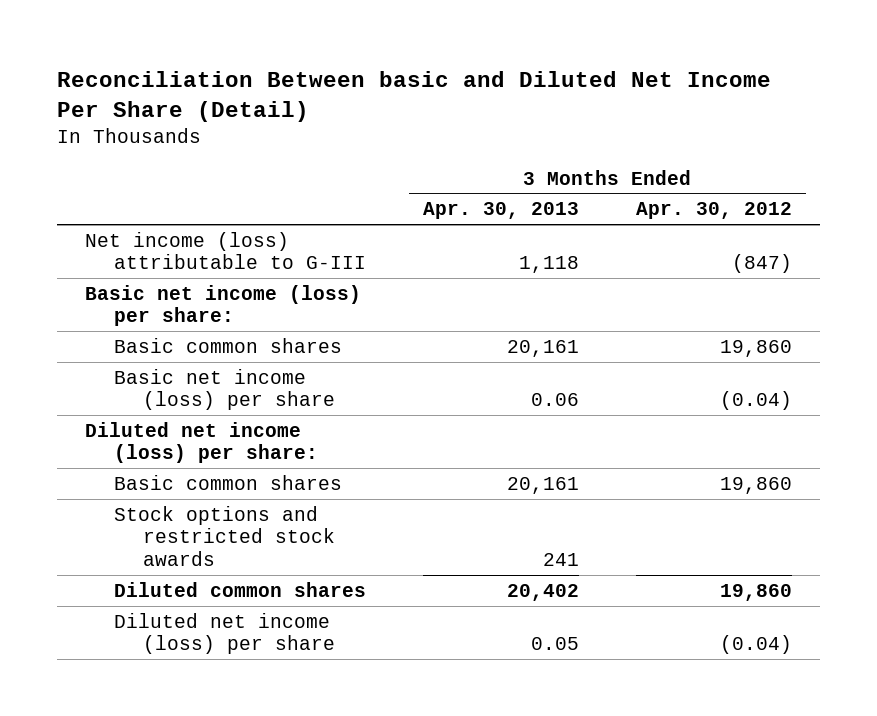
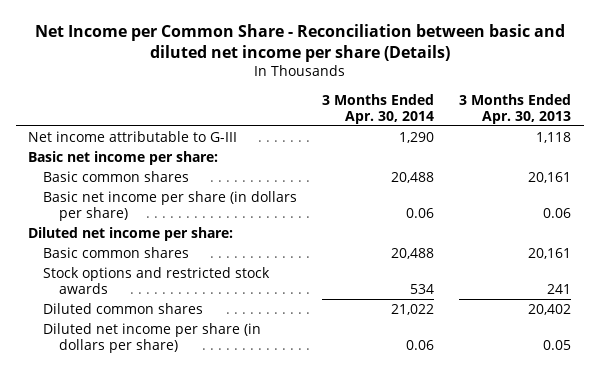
[56,70,771,123] Reconciliation Between basic and Diluted Net Income Per Share (Detail) -> [34,23,565,62] Net Income per Common Share - Reconciliation between basic and diluted net income per share (Details)
[635,202,792,220] Apr. 30, 2012 -> none
none -> [322,93,435,124] 3 Months Ended Apr. 30, 2014
[85,231,366,270] Net income (loss) attributable to G-III -> [28,130,238,142] Net income attributable to G-III
[85,284,362,327] Basic net income (loss) per share: -> [28,150,219,165] Basic net income per share:
[113,368,335,411] Basic net income (loss) per share -> [43,190,298,221] Basic net income per share (in dollars per share)
[85,421,318,464] Diluted net income (loss) per share: -> [28,226,234,241] Diluted net income per share:
[113,612,335,655] Diluted net income (loss) per share -> [43,322,262,353] Diluted net income per share (in dollars per share)

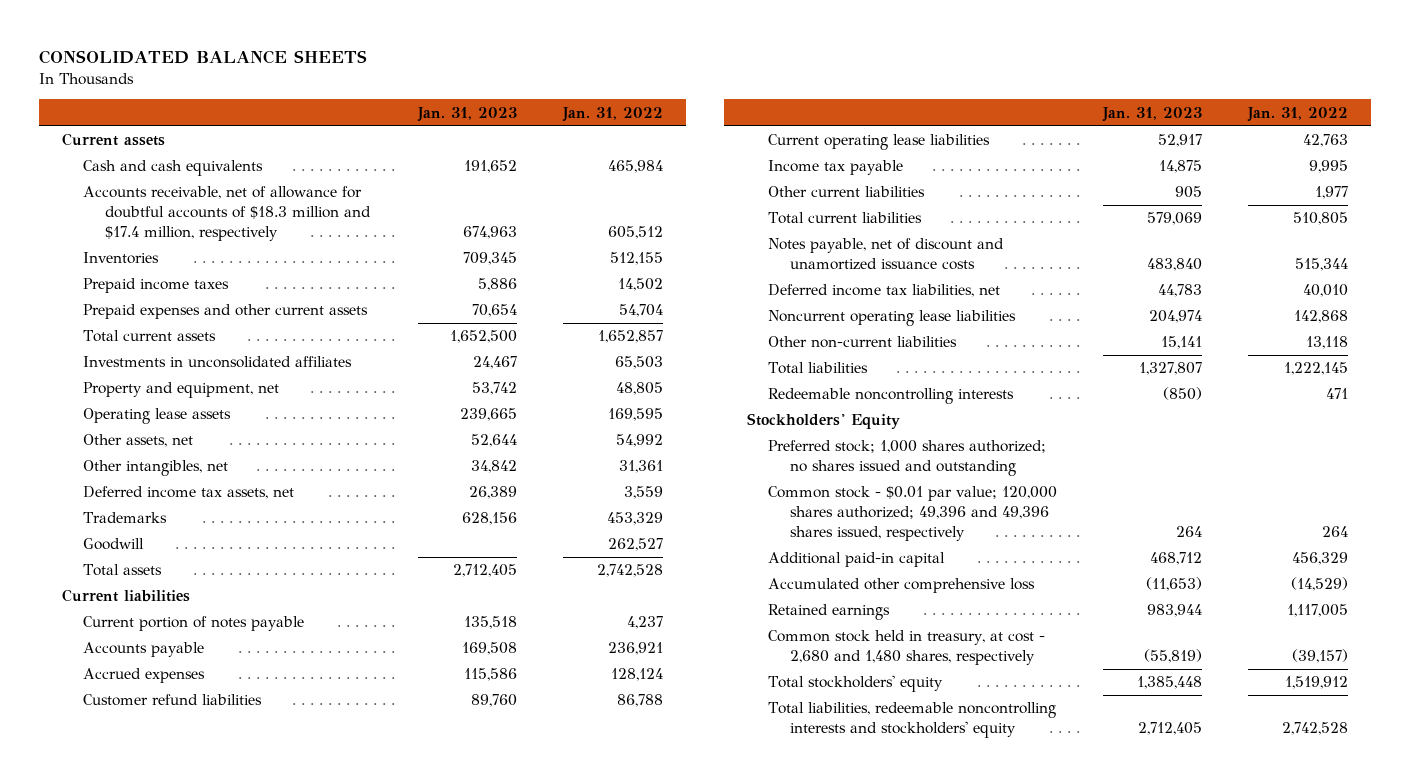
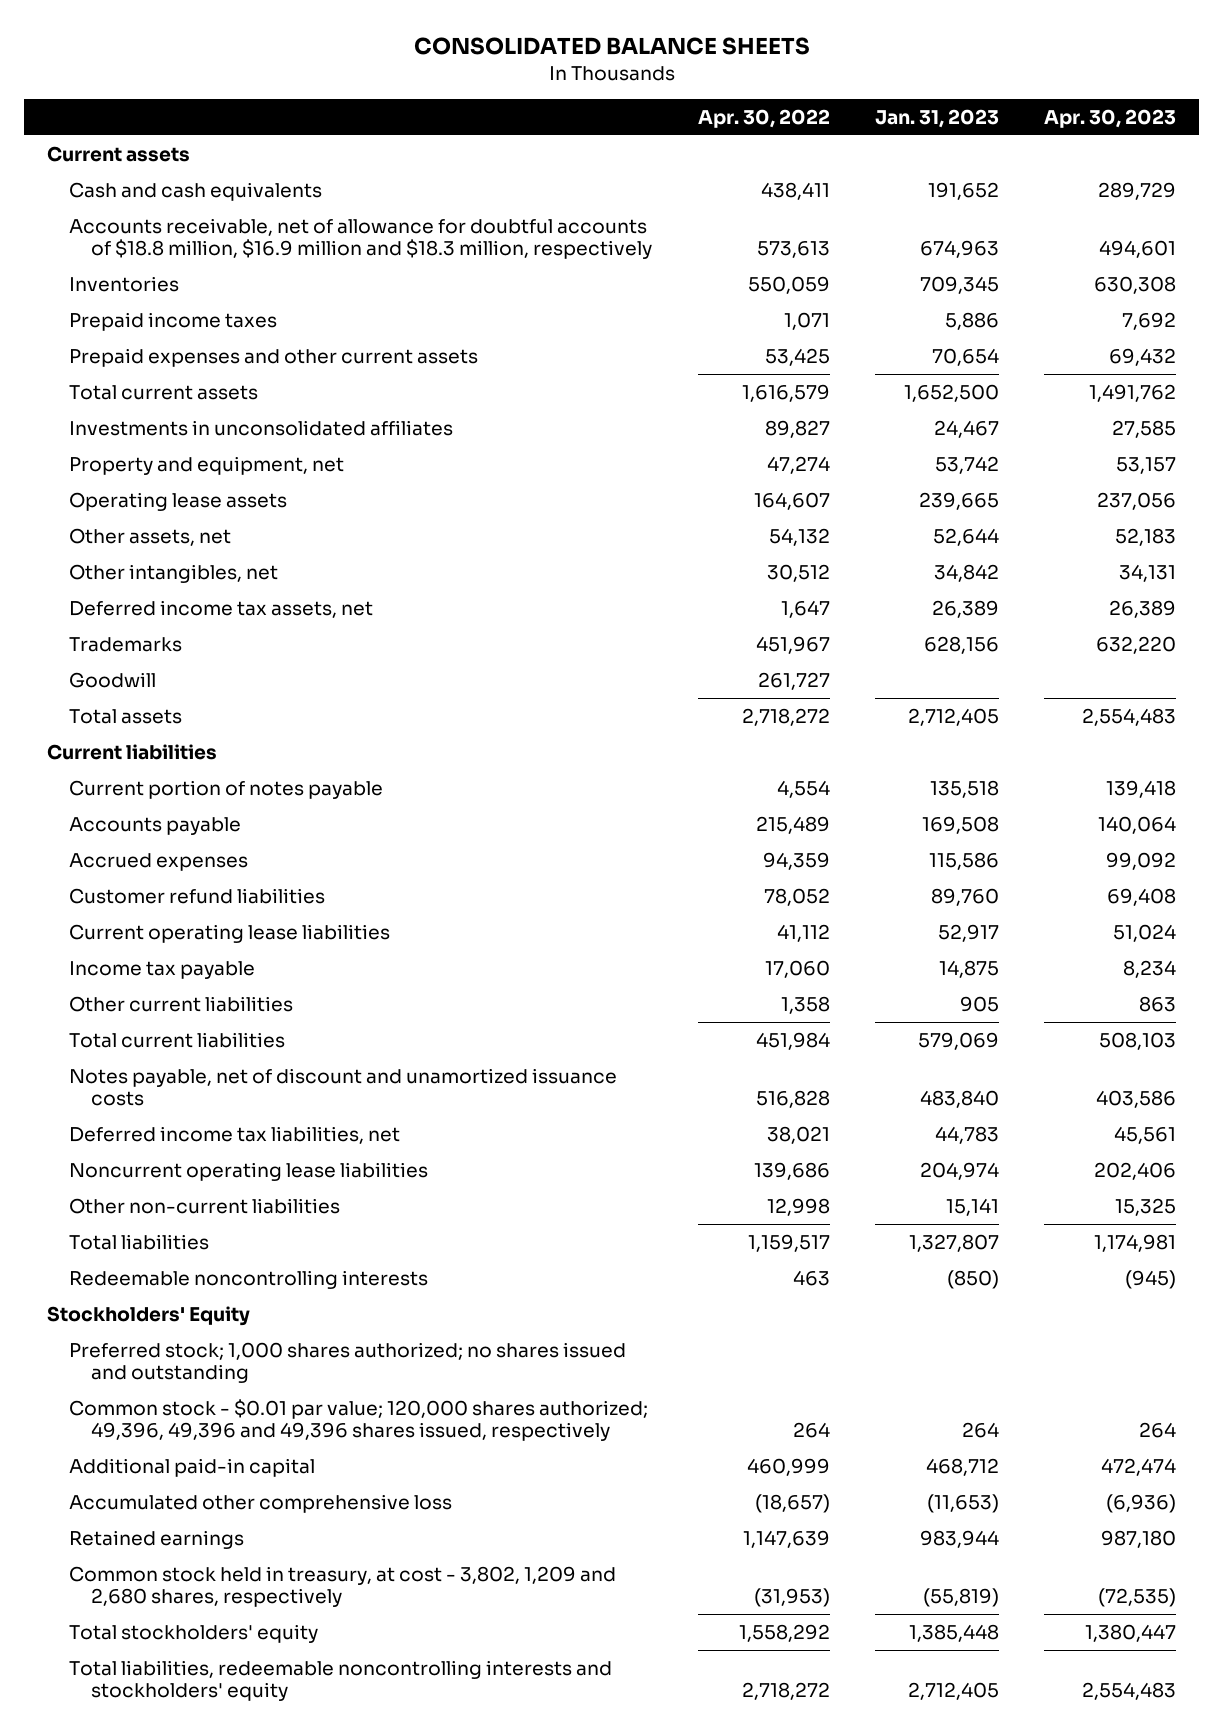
[561,106,663,122] Jan. 31, 2022 -> none
none -> [697,108,830,128] Apr. 30, 2022
none -> [1044,108,1177,128] Apr. 30, 2023
[83,186,371,241] Accounts receivable, net of allowance for doubtful accounts of $18.3 million and $17.4 million, respectively -> [69,218,653,260] Accounts receivable, net of allowance for doubtful accounts of $18.8 million, $16.9 million and $18.3 million, respectively
[768,486,1058,541] Common stock - $0.01 par value; 120,000 shares authorized; 49,396 and 49,396 shares issued, respectively -> [69,1399,649,1442] Common stock - $0.01 par value; 120,000 shares authorized; 49,396, 49,396 and 49,396 shares issued, respectively
[768,630,1046,666] Common stock held in treasury, at cost - 2,680 and 1,480 shares, respectively -> [69,1566,617,1608] Common stock held in treasury, at cost - 3,802, 1,209 and 2,680 shares, respectively

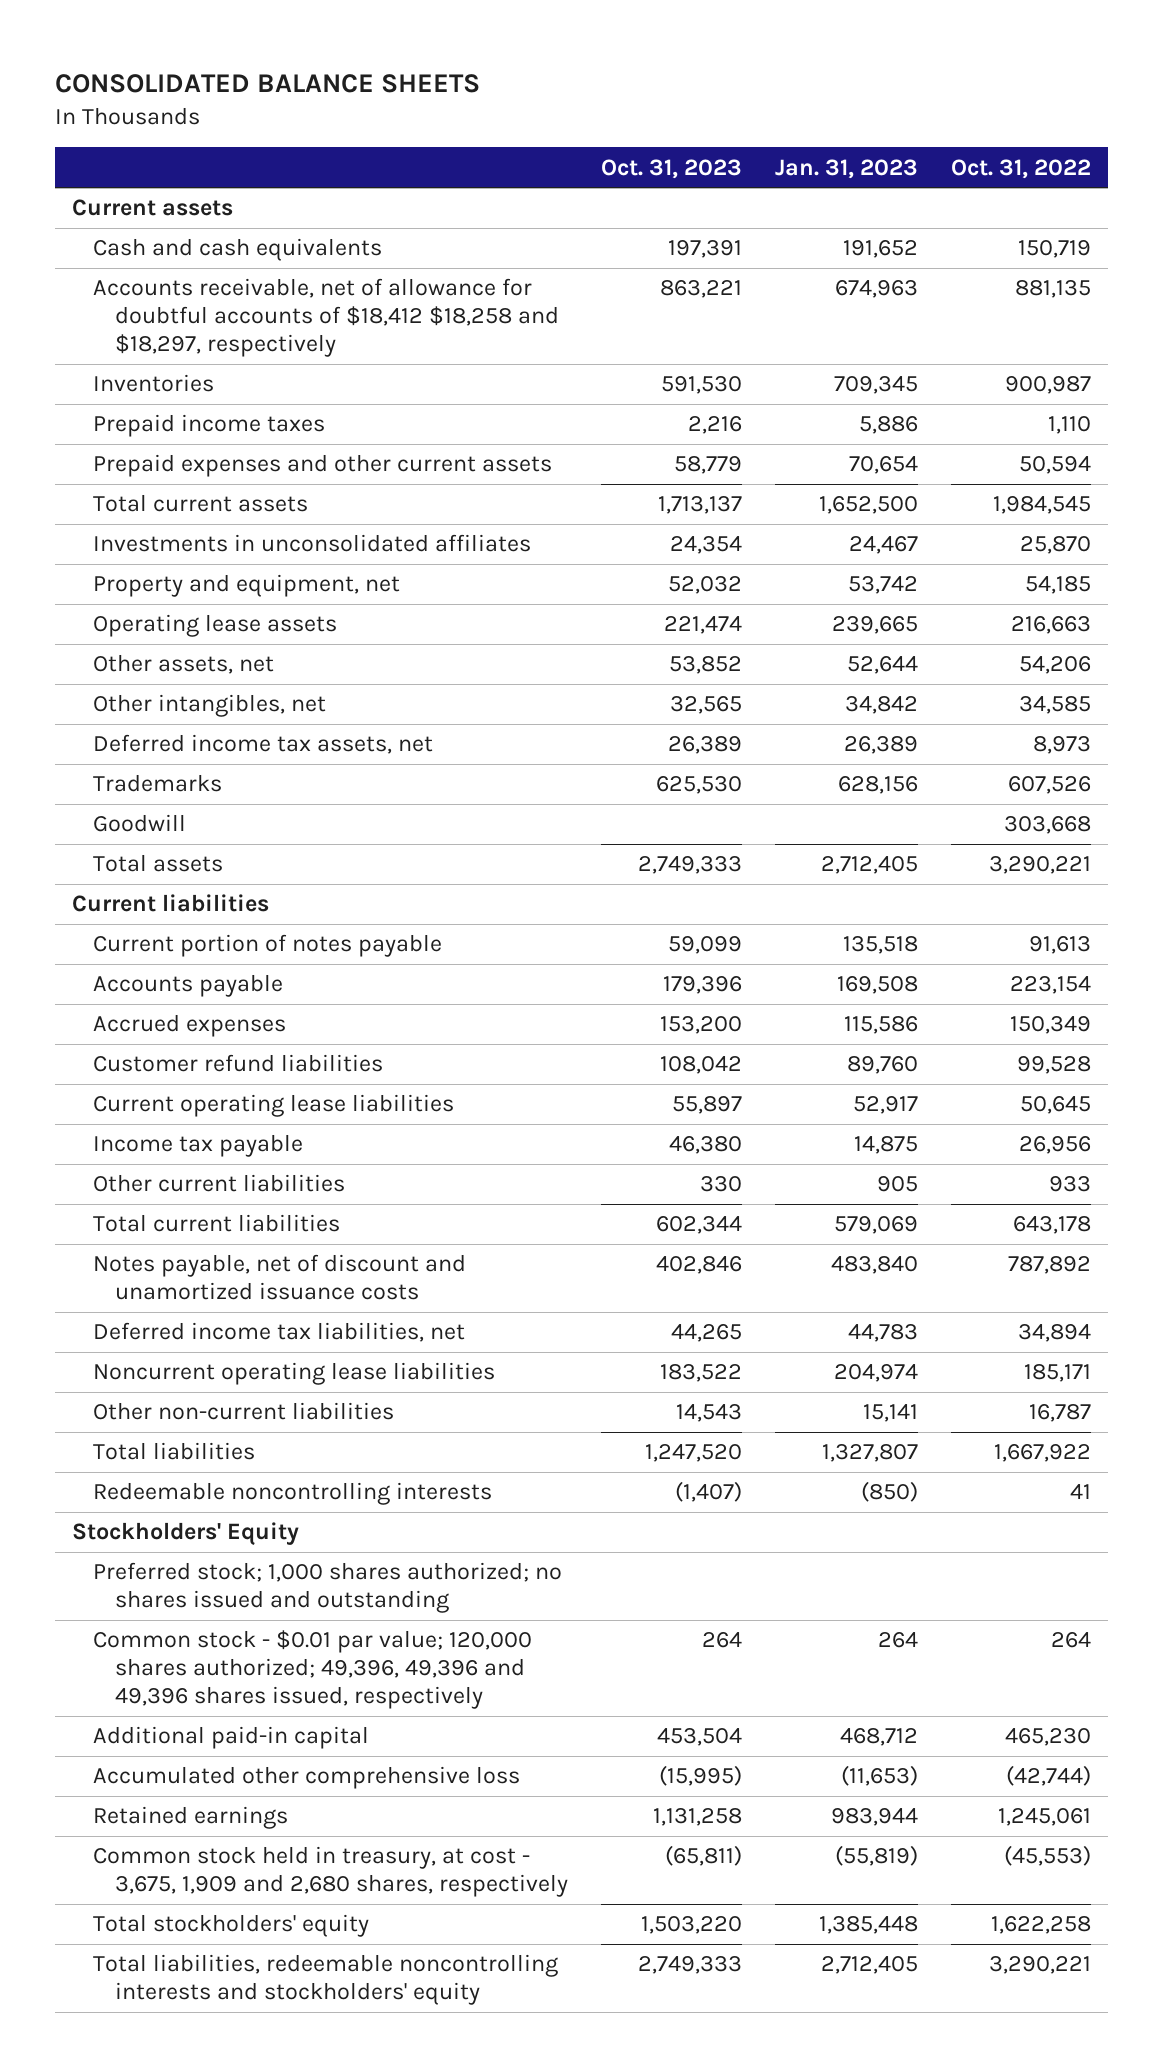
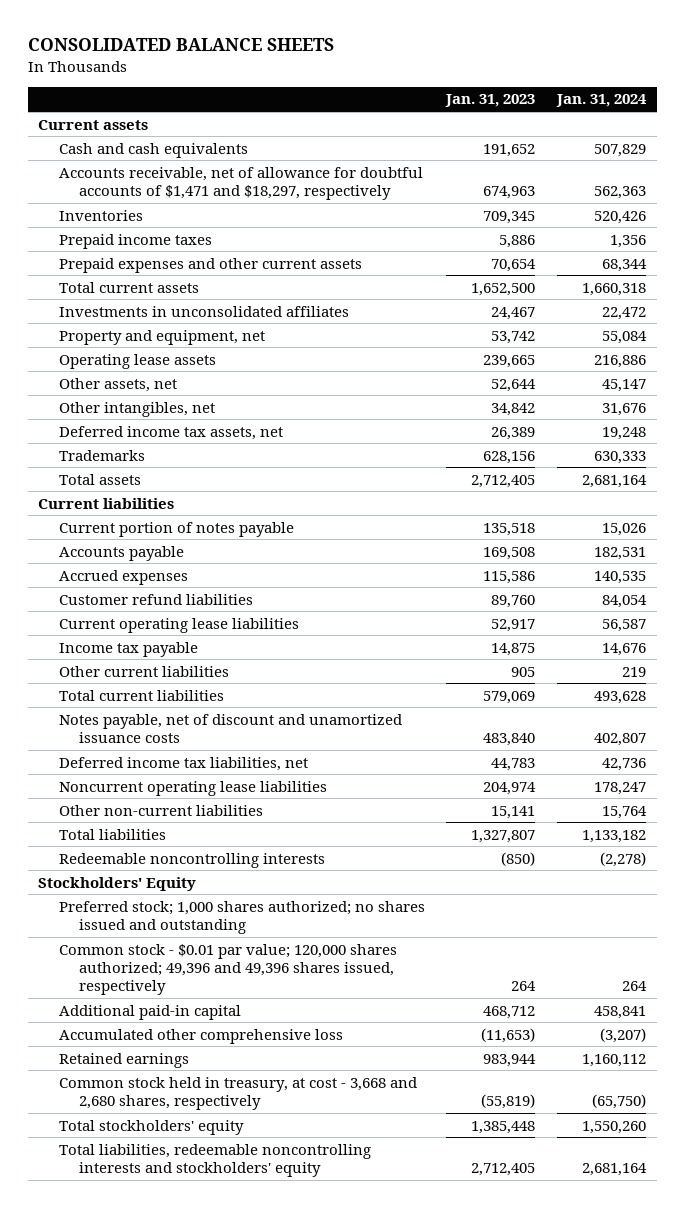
[600,158,742,179] Oct. 31, 2023 -> none
[951,158,1092,179] Oct. 31, 2022 -> none
none -> [555,94,647,108] Jan. 31, 2024
[93,278,559,358] Accounts receivable, net of allowance for doubtful accounts of $18,412 $18,258 and $18,297, respectively -> [58,166,423,200] Accounts receivable, net of allowance for doubtful accounts of $1,471 and $18,297, respectively
[93,814,187,833] Goodwill -> none
[93,1630,533,1710] Common stock - $0.01 par value; 120,000 shares authorized; 49,396, 49,396 and 49,396 shares issued, respectively -> [58,943,397,995] Common stock - $0.01 par value; 120,000 shares authorized; 49,396 and 49,396 shares issued, respectively
[93,1846,568,1898] Common stock held in treasury, at cost - 3,675, 1,909 and 2,680 shares, respectively -> [58,1076,417,1110] Common stock held in treasury, at cost - 3,668 and 2,680 shares, respectively

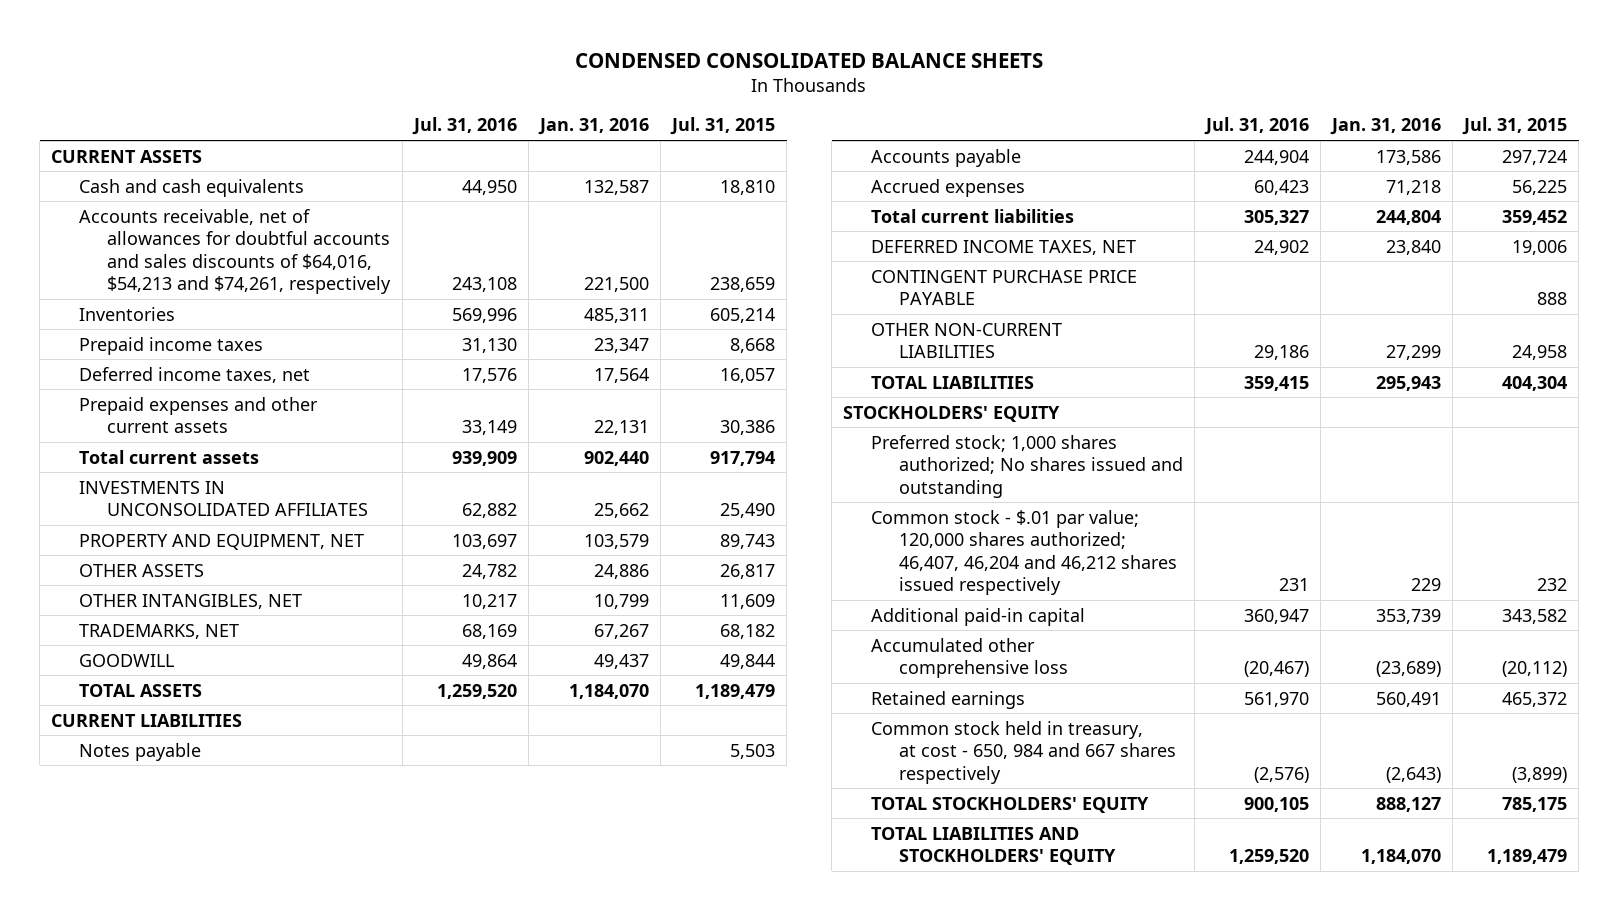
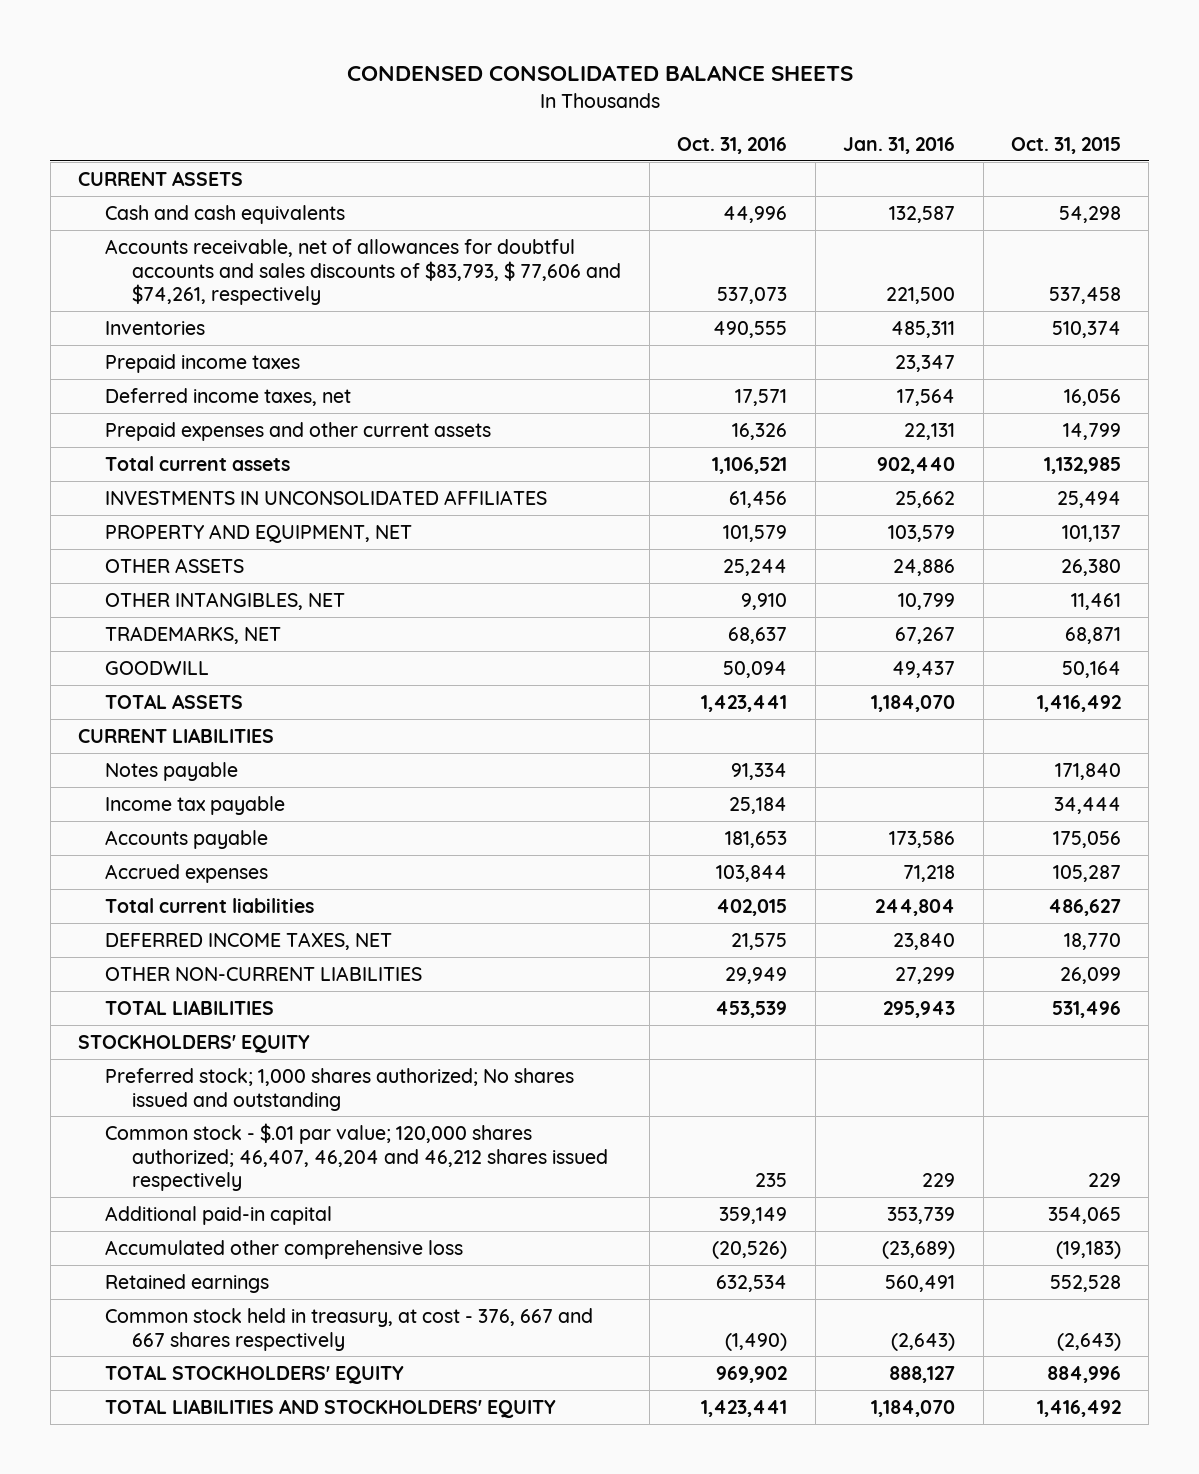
[412,117,518,136] Jul. 31, 2016 -> none
[670,117,776,136] Jul. 31, 2015 -> none
none -> [677,137,788,155] Oct. 31, 2016
none -> [1010,137,1121,155] Oct. 31, 2015
[79,208,392,294] Accounts receivable, net of allowances for doubtful accounts and sales discounts of $64,016, $54,213 and $74,261, respectively -> [105,238,622,306] Accounts receivable, net of allowances for doubtful accounts and sales discounts of $83,793, $ 77,606 and $74,261, respectively
none -> [105,795,286,815] Income tax payable
[871,269,1138,306] CONTINGENT PURCHASE PRICE PAYABLE -> none
[871,720,1176,784] Common stock held in treasury, at cost - 650, 984 and 667 shares respectively -> [105,1307,594,1351] Common stock held in treasury, at cost - 376, 667 and 667 shares respectively

